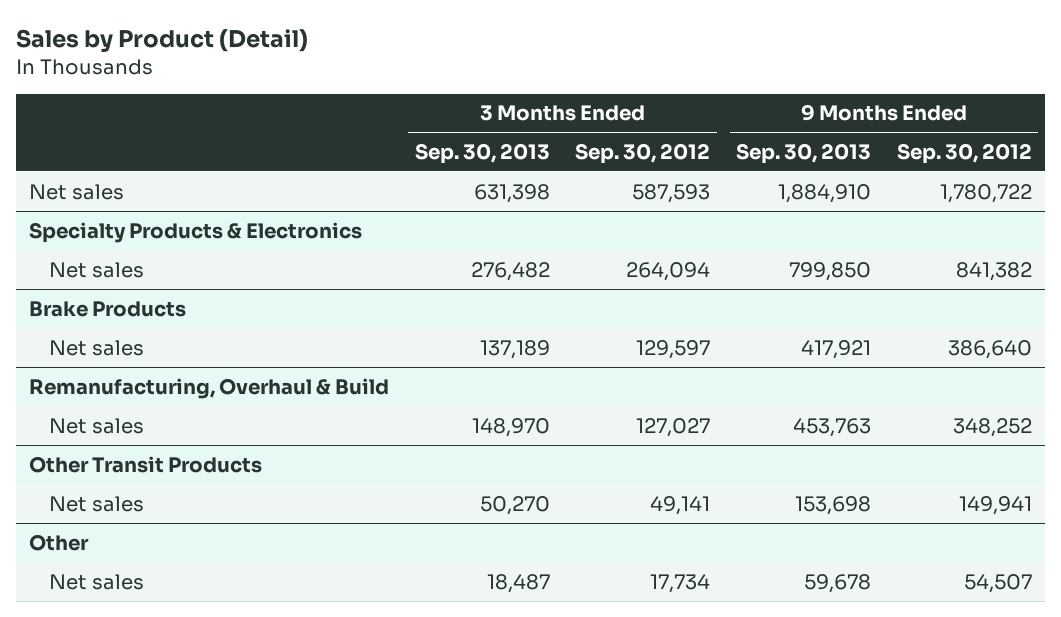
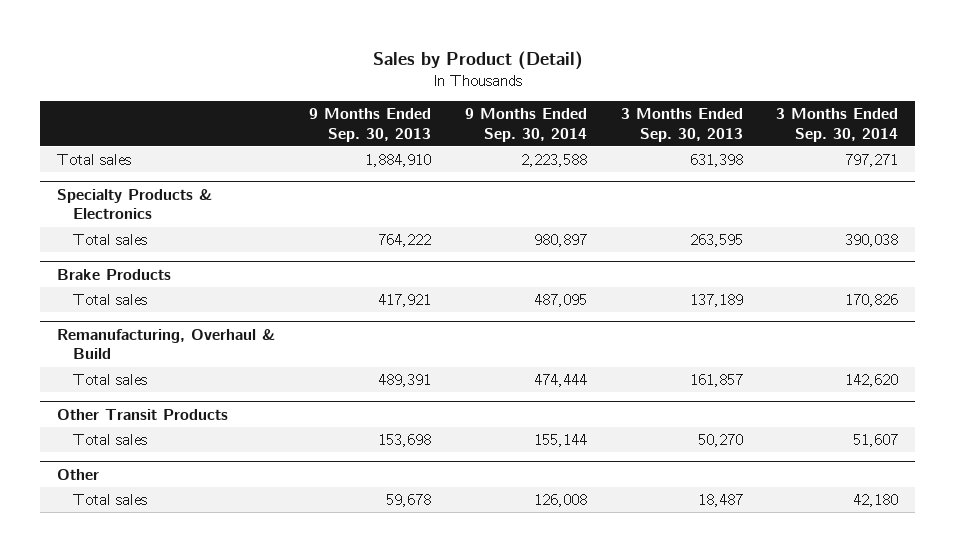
[575,142,711,164] Sep. 30, 2012 -> none
[896,142,1032,164] Sep. 30, 2012 -> none
none -> [464,108,587,142] 9 Months Ended Sep. 30, 2014
none -> [776,108,899,142] 3 Months Ended Sep. 30, 2014
[29,183,125,200] Net sales -> [57,154,132,166] Total sales
[49,261,145,278] Net sales -> [72,234,147,246] Total sales
[470,261,550,281] 276,482 -> [689,234,743,248] 263,595
[789,261,872,281] 799,850 -> [378,234,432,248] 764,222
[49,339,145,356] Net sales -> [72,294,147,306] Total sales
[49,417,145,434] Net sales -> [72,374,147,386] Total sales
[471,417,550,437] 148,970 -> [689,374,743,388] 161,857
[793,417,872,437] 453,763 -> [378,374,432,388] 489,391
[49,495,145,512] Net sales -> [72,434,147,446] Total sales
[49,573,145,590] Net sales -> [72,494,147,506] Total sales

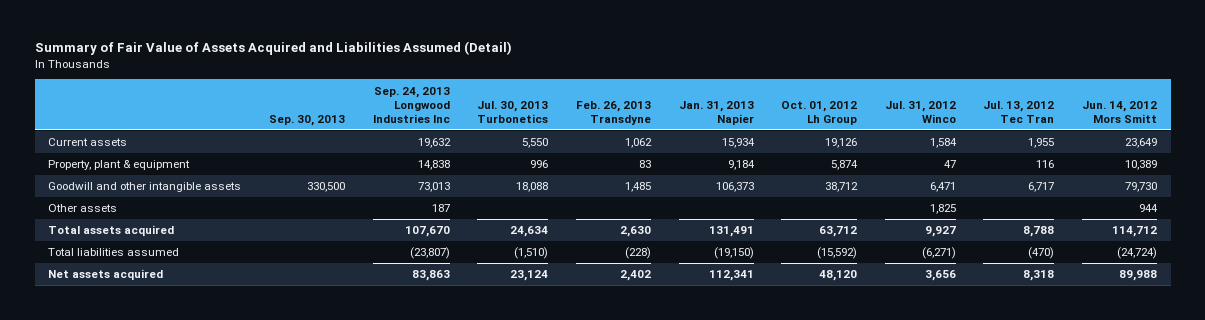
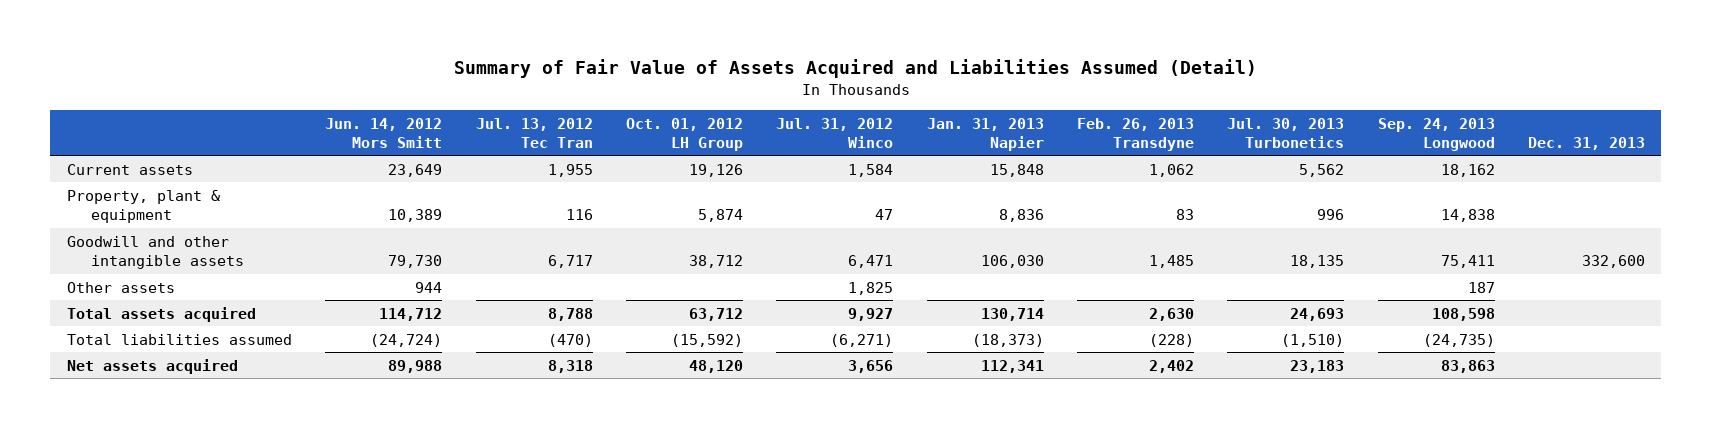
[268,114,345,126] Sep. 30, 2013 -> none
[372,86,450,123] Sep. 24, 2013 Longwood Industries Inc -> none
[781,100,858,125] Oct. 01, 2012 Lh Group -> none
none -> [626,117,744,151] Oct. 01, 2012 LH Group
none -> [1377,117,1495,151] Sep. 24, 2013 Longwood
none -> [1527,136,1645,150] Dec. 31, 2013
[522,138,549,149] 5,550 -> [1299,163,1345,177] 5,562
[721,138,755,149] 15,934 -> [989,163,1044,177] 15,848
[727,160,755,171] 9,184 -> [998,208,1044,222] 8,836
[516,182,549,193] 18,088 -> [1290,254,1345,268] 18,135
[715,182,754,193] 106,373 -> [980,254,1044,268] 106,030
[510,226,549,238] 24,634 -> [1290,307,1345,321] 24,693
[708,226,754,238] 131,491 -> [980,307,1044,321] 130,714
[713,247,754,260] (19,150) -> [971,333,1044,347] (18,373)
[510,270,549,282] 23,124 -> [1290,359,1345,373] 23,183

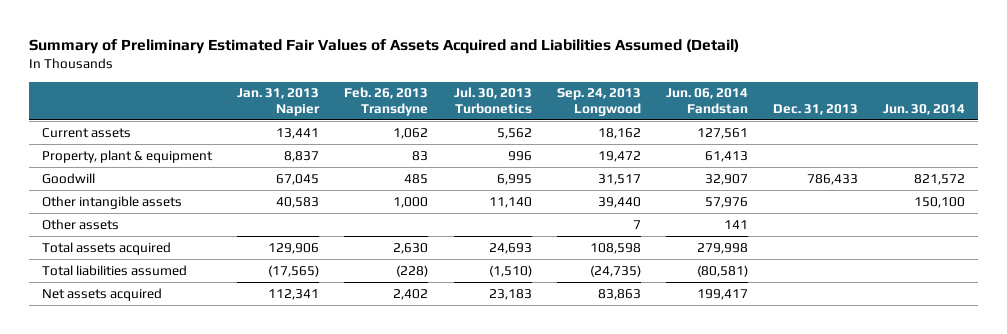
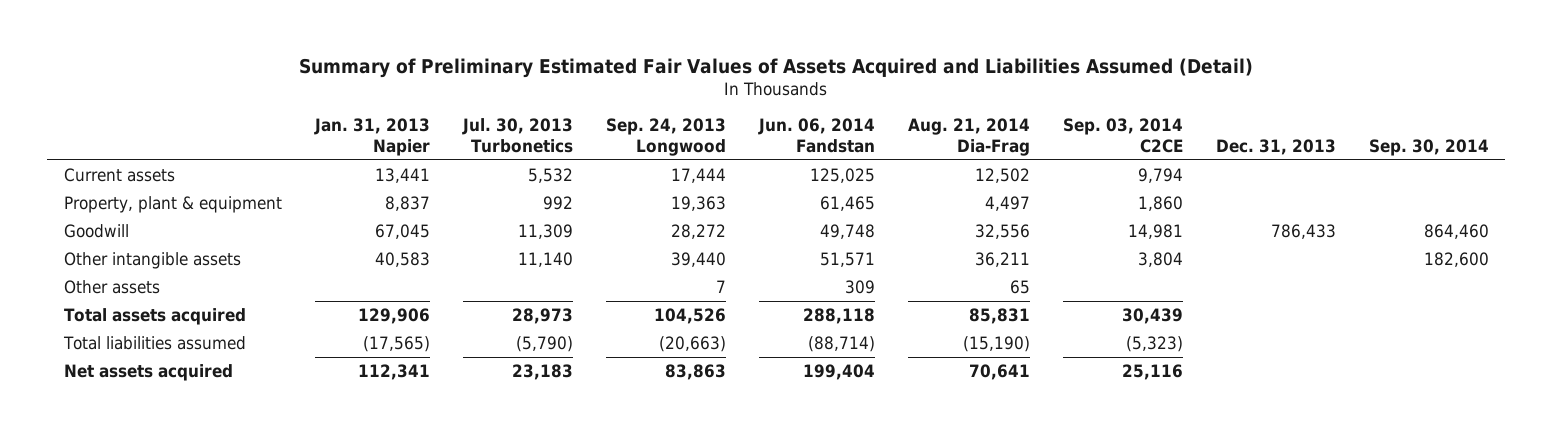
[344,87,429,116] Feb. 26, 2013 Transdyne -> none
[883,103,966,115] Jun. 30, 2014 -> none
none -> [907,118,1030,156] Aug. 21, 2014 Dia-Frag
none -> [1062,118,1183,153] Sep. 03, 2014 C2CE
none -> [1368,138,1489,156] Sep. 30, 2014
[496,127,532,139] 5,562 -> [527,167,573,183] 5,532
[597,127,641,139] 18,162 -> [670,167,726,183] 17,444
[696,127,748,139] 127,561 -> [809,167,875,183] 125,025
[507,150,532,161] 996 -> [542,195,573,210] 992
[597,150,641,162] 19,472 -> [670,195,726,211] 19,363
[704,150,748,162] 61,413 -> [819,195,875,211] 61,465
[496,173,532,185] 6,995 -> [517,223,573,239] 11,309
[597,173,641,185] 31,517 -> [670,223,726,239] 28,272
[704,173,748,185] 32,907 -> [819,223,875,239] 49,748
[704,196,748,208] 57,976 -> [819,251,875,267] 51,571
[723,219,748,229] 141 -> [844,279,875,294] 309
[488,242,532,254] 24,693 -> [511,307,573,324] 28,973
[589,242,641,254] 108,598 -> [653,307,726,324] 104,526
[696,242,748,254] 279,998 -> [802,307,875,324] 288,118
[488,264,532,277] (1,510) -> [515,335,573,352] (5,790)
[589,264,641,277] (24,735) -> [658,335,726,352] (20,663)
[696,264,748,277] (80,581) -> [807,335,875,352] (88,714)
[696,288,748,300] 199,417 -> [802,363,875,380] 199,404

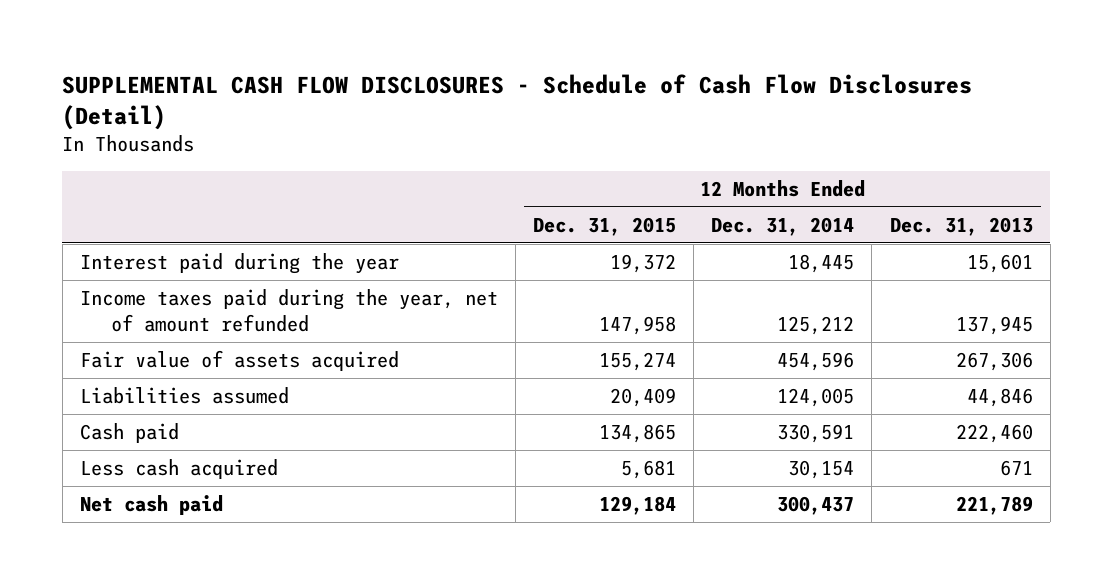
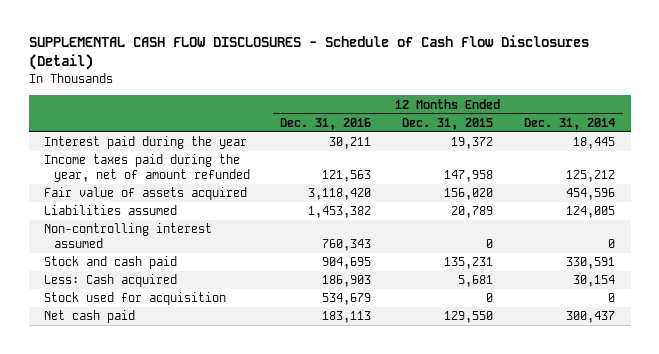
[889,216,1033,236] Dec. 31, 2013 -> none
none -> [280,117,372,130] Dec. 31, 2016
[599,351,677,371] 155,274 -> [444,188,494,201] 156,020
[610,387,677,407] 20,409 -> [451,206,494,219] 20,789
none -> [43,223,212,248] Non-controlling interest assumed
[79,422,179,443] Cash paid -> [43,256,177,270] Stock and cash paid
[599,423,677,443] 134,865 -> [444,257,494,270] 135,231
[79,458,278,479] Less cash acquired -> [43,274,177,288] Less: Cash acquired
none -> [43,292,226,306] Stock used for acquisition
[599,495,677,515] 129,184 -> [444,311,494,324] 129,550

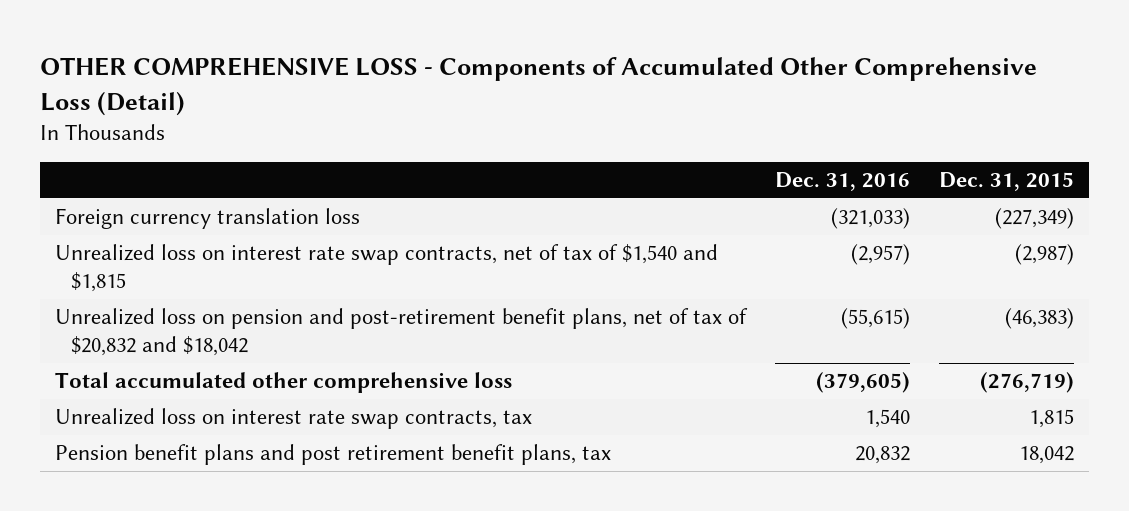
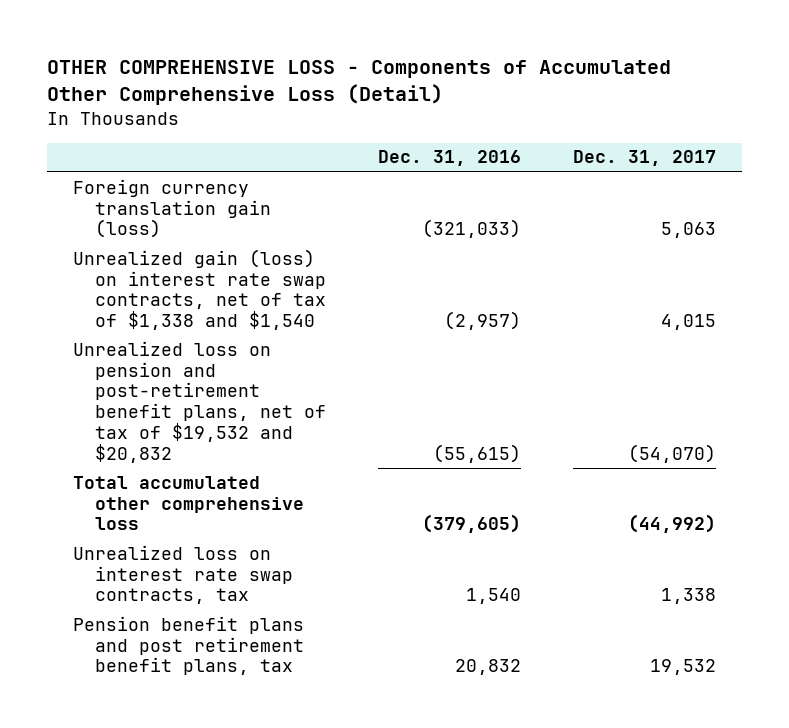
[939,172,1075,192] Dec. 31, 2015 -> none
none -> [572,150,716,167] Dec. 31, 2017
[54,208,360,230] Foreign currency translation loss -> [72,178,272,239] Foreign currency translation gain (loss)
[54,244,718,293] Unrealized loss on interest rate swap contracts, net of tax of $1,540 and $1,815 -> [72,248,327,331] Unrealized gain (loss) on interest rate swap contracts, net of tax of $1,338 and $1,540
[54,308,748,357] Unrealized loss on pension and post-retirement benefit plans, net of tax of $20,832 and $18,042 -> [72,340,327,463] Unrealized loss on pension and post-retirement benefit plans, net of tax of $19,532 and $20,832

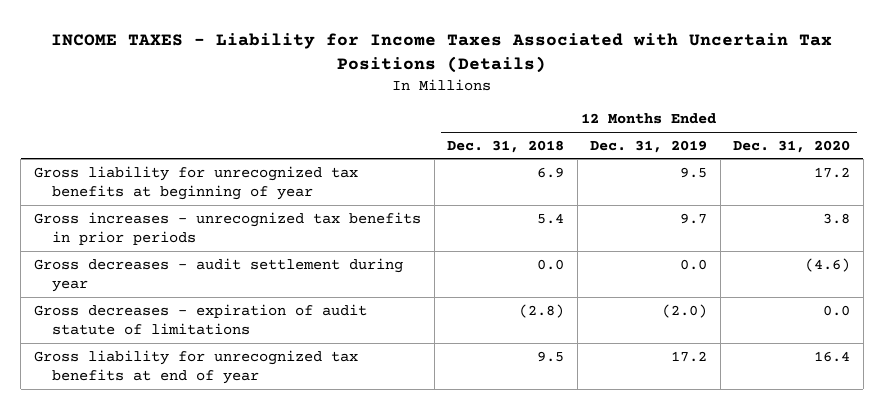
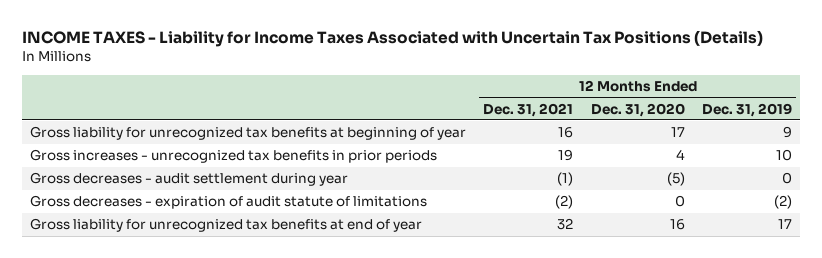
[447,139,565,153] Dec. 31, 2018 -> none
none -> [483,102,574,117] Dec. 31, 2021
[680,166,708,178] 9.5 -> [782,126,792,139] 9
[814,166,851,178] 17.2 -> [670,127,685,138] 17
[680,212,708,224] 9.7 -> [775,149,792,162] 10
[823,212,851,224] 3.8 -> [675,149,685,161] 4
[680,258,708,270] 0.0 -> [781,172,792,185] 0
[805,257,851,272] (4.6) -> [666,172,685,187] (5)
[662,303,708,318] (2.0) -> [773,195,792,210] (2)
[823,304,851,316] 0.0 -> [674,195,685,208] 0
[671,350,708,362] 17.2 -> [777,219,792,230] 17
[814,350,851,362] 16.4 -> [669,219,685,231] 16

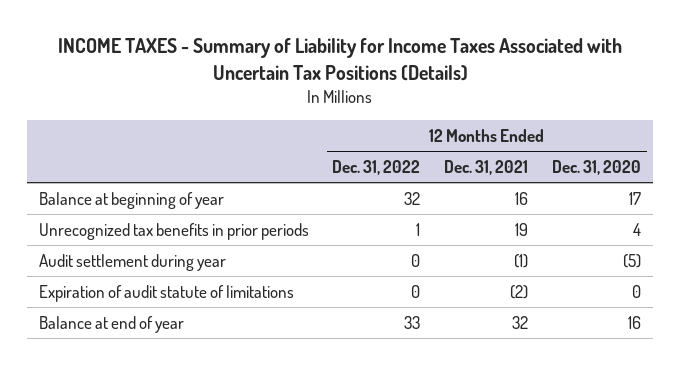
[21,29,763,47] INCOME TAXES - Liability for Income Taxes Associated with Uncertain Tax Positions (Details) -> [57,38,622,82] INCOME TAXES - Summary of Liability for Income Taxes Associated with Uncertain Tax Positions (Details)
[701,102,792,117] Dec. 31, 2019 -> none
none -> [332,160,421,176] Dec. 31, 2022
[30,126,467,141] Gross liability for unrecognized tax benefits at beginning of year -> [38,191,224,209] Balance at beginning of year
[30,149,438,164] Gross increases - unrecognized tax benefits in prior periods -> [38,222,309,240] Unrecognized tax benefits in prior periods
[30,172,349,187] Gross decreases - audit settlement during year -> [38,253,226,271] Audit settlement during year
[30,195,428,210] Gross decreases - expiration of audit statute of limitations -> [38,284,294,302] Expiration of audit statute of limitations
[30,218,423,233] Gross liability for unrecognized tax benefits at end of year -> [38,315,184,333] Balance at end of year

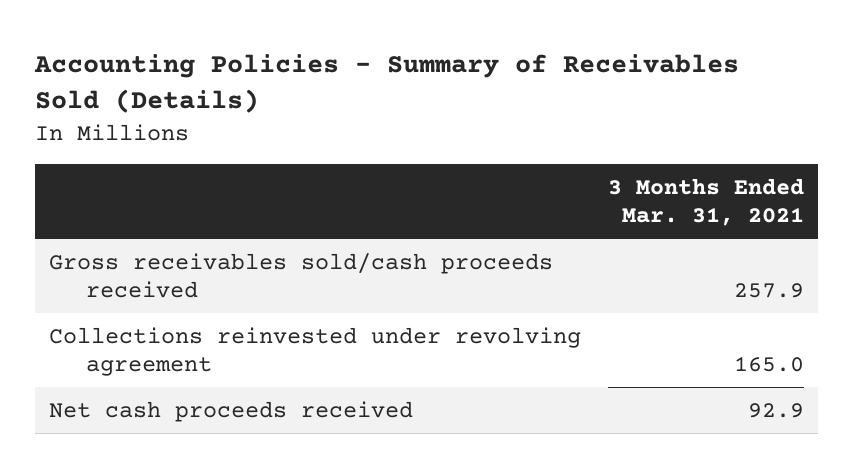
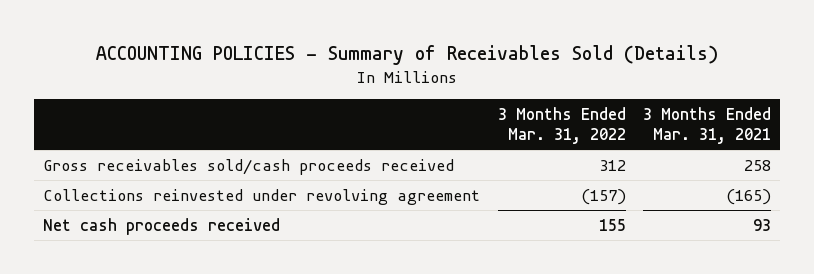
[33,53,739,114] Accounting Policies - Summary of Receivables Sold (Details) -> [96,45,719,66] ACCOUNTING POLICIES - Summary of Receivables Sold (Details)
none -> [497,106,626,145] 3 Months Ended Mar. 31, 2022
[734,283,805,299] 257.9 -> [744,159,772,171] 258
[734,356,805,373] 165.0 -> [726,188,772,205] (165)
[748,402,805,418] 92.9 -> [753,218,772,231] 93

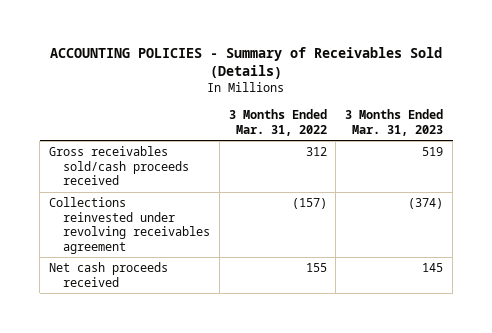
[643,106,772,145] 3 Months Ended Mar. 31, 2021 -> none
none -> [345,109,444,136] 3 Months Ended Mar. 31, 2023
[43,188,481,205] Collections reinvested under revolving agreement -> [48,196,210,254] Collections reinvested under revolving receivables agreement

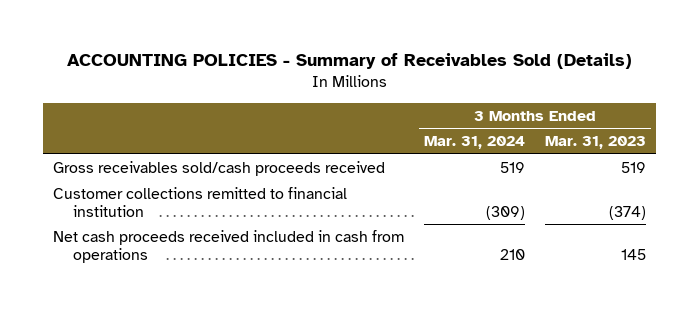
[228,109,327,136] 3 Months Ended Mar. 31, 2022 -> none
none -> [424,136,526,150] Mar. 31, 2024
[48,196,210,254] Collections reinvested under revolving receivables agreement -> [52,187,347,217] Customer collections remitted to financial institution
[48,261,168,287] Net cash proceeds received -> [52,230,404,263] Net cash proceeds received included in cash from operations

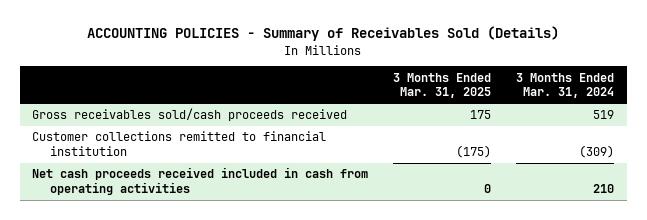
[545,136,647,150] Mar. 31, 2023 -> none
none -> [393,72,492,99] 3 Months Ended Mar. 31, 2025
[52,230,404,263] Net cash proceeds received included in cash from operations -> [32,167,369,195] Net cash proceeds received included in cash from operating activities

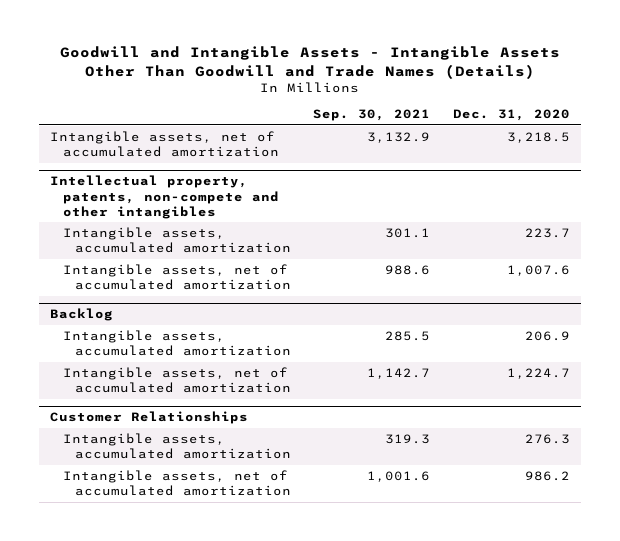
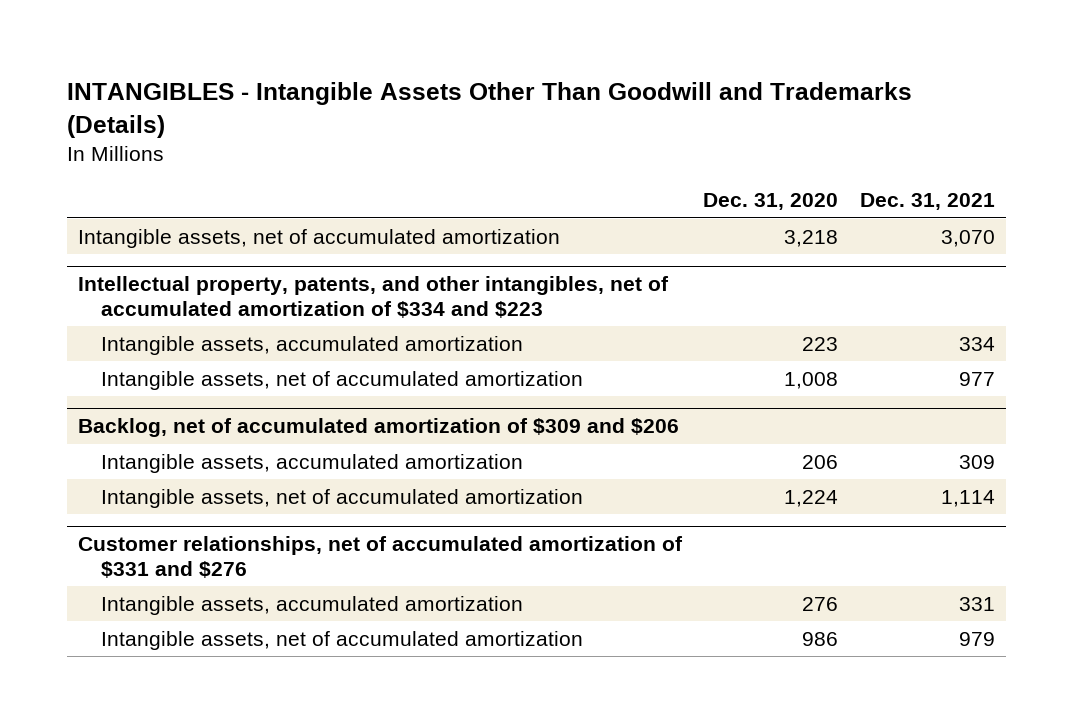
[60,46,561,79] Goodwill and Intangible Assets - Intangible Assets Other Than Goodwill and Trade Names (Details) -> [66,81,912,138] INTANGIBLES - Intangible Assets Other Than Goodwill and Trademarks (Details)
[313,109,431,122] Sep. 30, 2021 -> none
none -> [859,193,995,211] Dec. 31, 2021
[507,131,571,143] 3,218.5 -> [784,230,839,248] 3,218
[50,175,279,219] Intellectual property, patents, non-compete and other intangibles -> [77,276,669,318] Intellectual property, patents, and other intangibles, net of accumulated amortization of $334 and $223
[525,227,571,238] 223.7 -> [802,337,839,352] 223
[507,264,571,276] 1,007.6 -> [784,372,839,390] 1,008
[50,308,114,322] Backlog -> [77,418,679,438] Backlog, net of accumulated amortization of $309 and $206
[525,330,571,341] 206.9 -> [802,455,839,470] 206
[507,367,571,379] 1,224.7 -> [784,490,839,508] 1,224
[50,411,249,425] Customer Relationships -> [77,536,683,578] Customer relationships, net of accumulated amortization of $331 and $276
[525,433,571,444] 276.3 -> [802,597,839,612] 276
[525,470,571,481] 986.2 -> [802,632,839,647] 986

